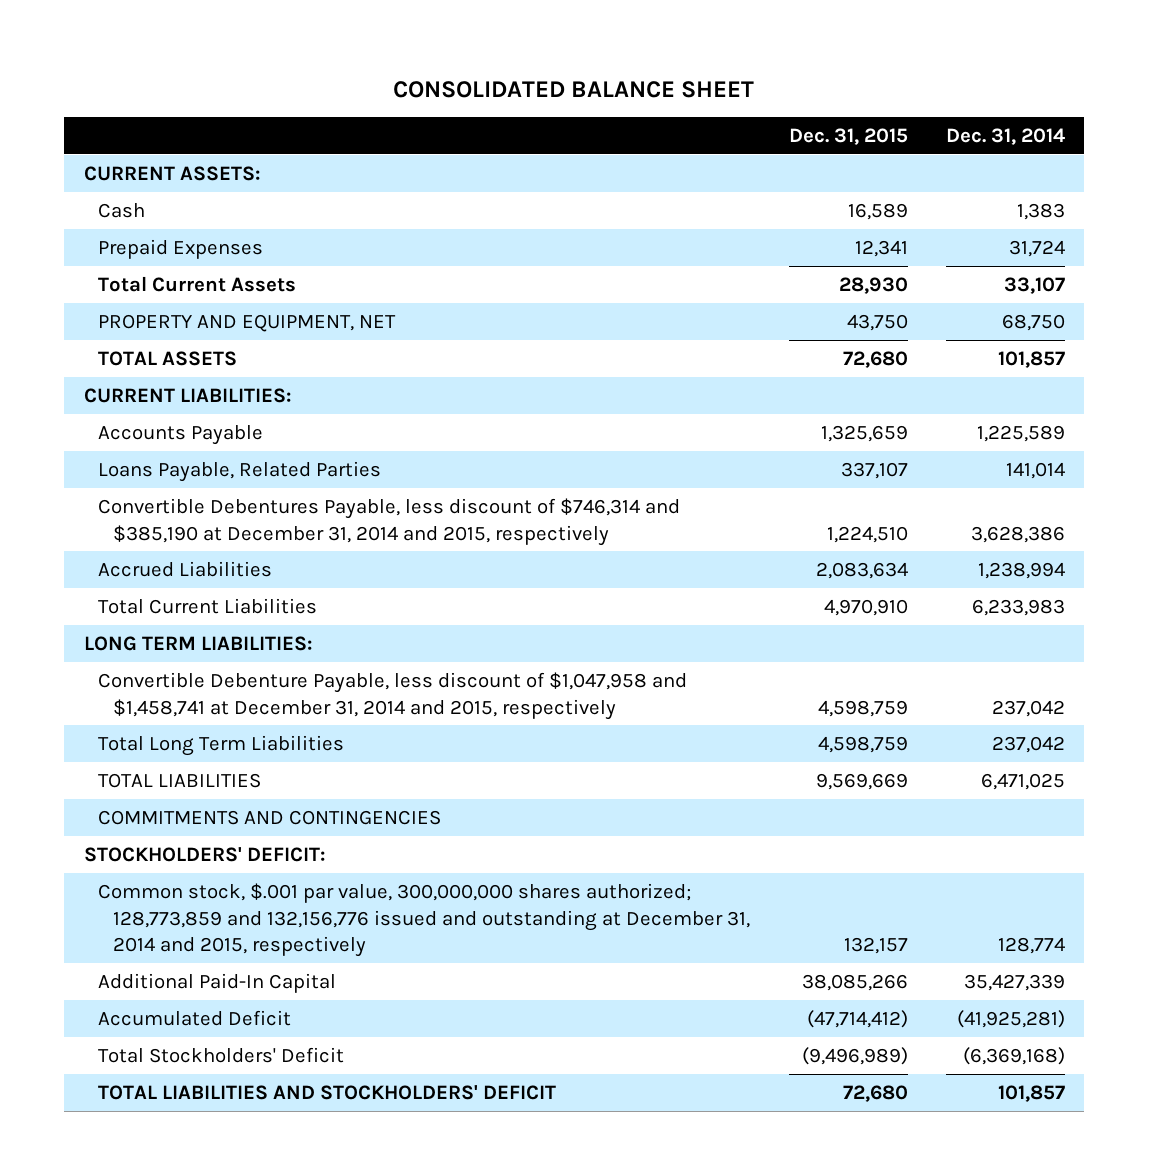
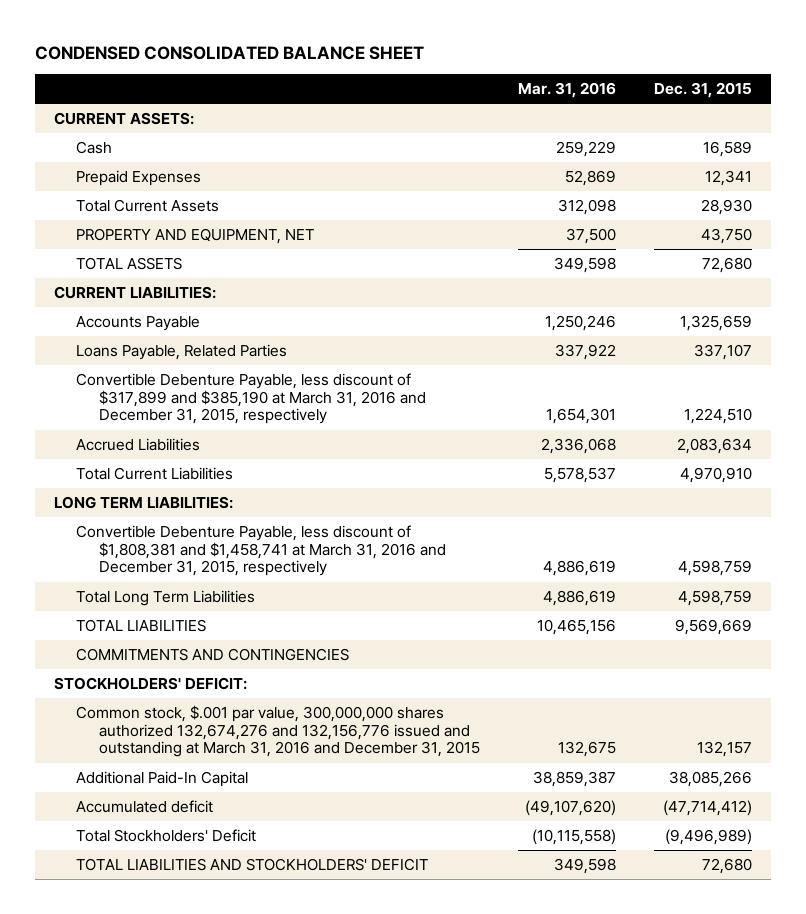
[393,80,755,98] CONSOLIDATED BALANCE SHEET -> [34,45,424,60] CONDENSED CONSOLIDATED BALANCE SHEET
[946,128,1066,146] Dec. 31, 2014 -> none
none -> [517,81,616,98] Mar. 31, 2016
[98,497,681,546] Convertible Debentures Payable, less discount of $746,314 and $385,190 at December 31, 2014 and 2015, respectively -> [76,372,426,425] Convertible Debenture Payable, less discount of $317,899 and $385,190 at March 31, 2016 and December 31, 2015, respectively
[98,671,688,720] Convertible Debenture Payable, less discount of $1,047,958 and $1,458,741 at December 31, 2014 and 2015, respectively -> [76,524,446,577] Convertible Debenture Payable, less discount of $1,808,381 and $1,458,741 at March 31, 2016 and December 31, 2015, respectively
[98,882,751,958] Common stock, $.001 par value, 300,000,000 shares authorized; 128,773,859 and 132,156,776 issued and outstanding at December 31, 2014 and 2015, respectively -> [76,704,480,758] Common stock, $.001 par value, 300,000,000 shares authorized 132,674,276 and 132,156,776 issued and outstanding at March 31, 2016 and December 31, 2015
[98,1009,292,1026] Accumulated Deficit -> [76,799,214,813] Accumulated deficit

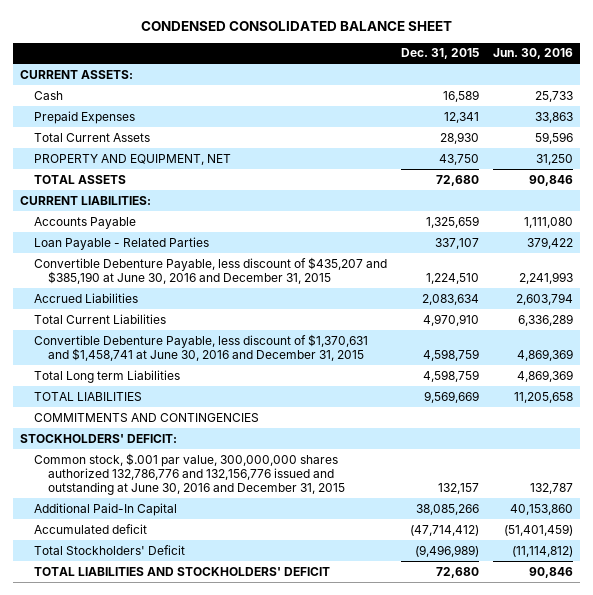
[517,81,616,98] Mar. 31, 2016 -> none
none -> [493,48,574,60] Jun. 30, 2016
[76,343,288,360] Loans Payable, Related Parties -> [33,236,209,250] Loan Payable - Related Parties
[76,372,426,425] Convertible Debenture Payable, less discount of $317,899 and $385,190 at March 31, 2016 and December 31, 2015, respectively -> [33,256,387,284] Convertible Debenture Payable, less discount of $435,207 and $385,190 at June 30, 2016 and December 31, 2015
[53,495,233,509] LONG TERM LIABILITIES: -> none
[76,524,446,577] Convertible Debenture Payable, less discount of $1,808,381 and $1,458,741 at March 31, 2016 and December 31, 2015, respectively -> [33,333,368,361] Convertible Debenture Payable, less discount of $1,370,631 and $1,458,741 at June 30, 2016 and December 31, 2015
[76,589,256,606] Total Long Term Liabilities -> [33,369,180,383] Total Long term Liabilities
[76,704,480,758] Common stock, $.001 par value, 300,000,000 shares authorized 132,674,276 and 132,156,776 issued and outstanding at March 31, 2016 and December 31, 2015 -> [33,452,345,495] Common stock, $.001 par value, 300,000,000 shares authorized 132,786,776 and 132,156,776 issued and outstanding at June 30, 2016 and December 31, 2015

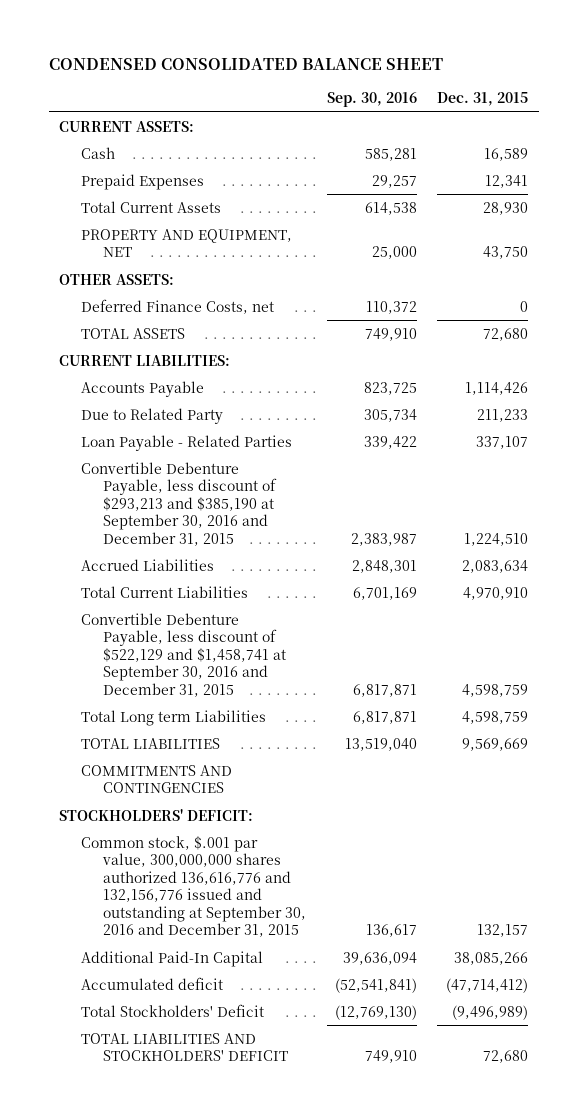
[493,48,574,60] Jun. 30, 2016 -> none
none -> [326,92,417,108] Sep. 30, 2016
none -> [58,273,174,285] OTHER ASSETS:
none -> [81,298,275,314] Deferred Finance Costs, net
[426,215,480,228] 1,325,659 -> [465,381,529,395] 1,114,426
none -> [81,407,224,424] Due to Related Party
[33,256,387,284] Convertible Debenture Payable, less discount of $435,207 and $385,190 at June 30, 2016 and December 31, 2015 -> [81,461,278,546] Convertible Debenture Payable, less discount of $293,213 and $385,190 at September 30, 2016 and December 31, 2015
[33,333,368,361] Convertible Debenture Payable, less discount of $1,370,631 and $1,458,741 at June 30, 2016 and December 31, 2015 -> [81,612,287,697] Convertible Debenture Payable, less discount of $522,129 and $1,458,741 at September 30, 2016 and December 31, 2015
[33,452,345,495] Common stock, $.001 par value, 300,000,000 shares authorized 132,786,776 and 132,156,776 issued and outstanding at June 30, 2016 and December 31, 2015 -> [81,835,307,938] Common stock, $.001 par value, 300,000,000 shares authorized 136,616,776 and 132,156,776 issued and outstanding at September 30, 2016 and December 31, 2015

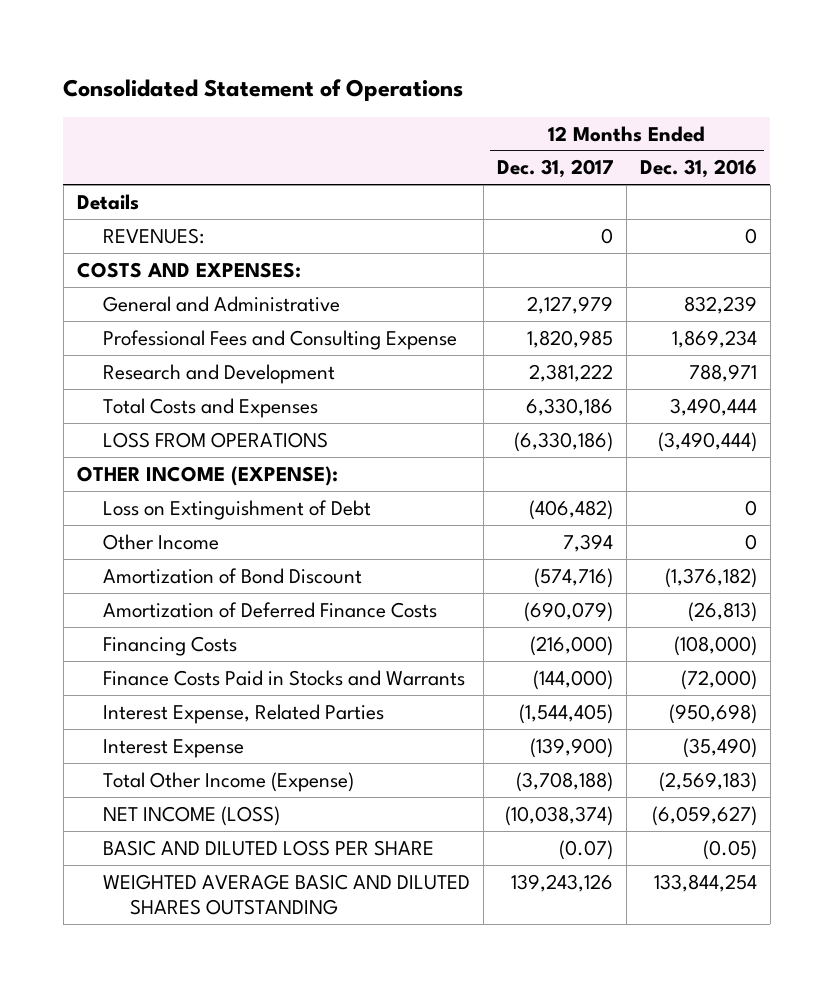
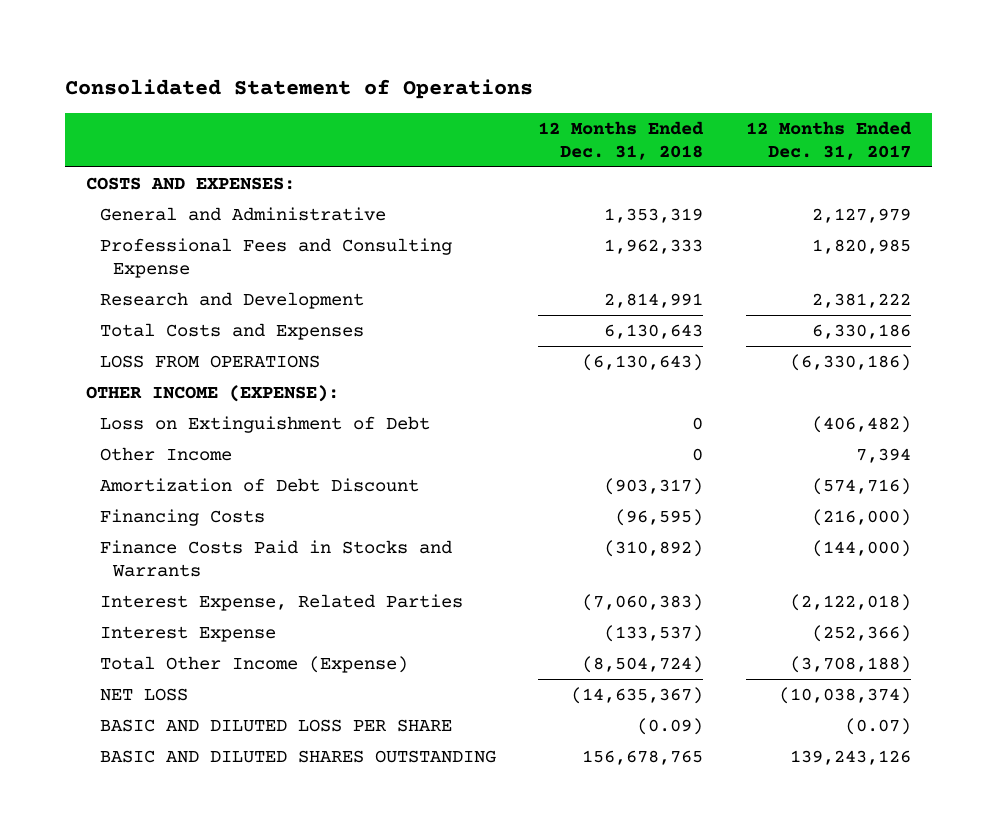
[640,159,758,179] Dec. 31, 2016 -> none
none -> [538,121,705,161] 12 Months Ended Dec. 31, 2018
[76,193,139,210] Details -> none
[103,227,205,244] REVENUES: -> none
[103,601,438,618] Amortization of Deferred Finance Costs -> none
[103,567,363,584] Amortization of Bond Discount -> [99,477,419,492] Amortization of Debt Discount
[519,703,614,724] (1,544,405) -> [790,593,912,611] (2,122,018)
[530,737,614,758] (139,900) -> [812,624,912,642] (252,366)
[103,805,281,826] NET INCOME (LOSS) -> [99,687,188,701] NET LOSS
[103,873,471,915] WEIGHTED AVERAGE BASIC AND DILUTED SHARES OUTSTANDING -> [99,749,496,763] BASIC AND DILUTED SHARES OUTSTANDING

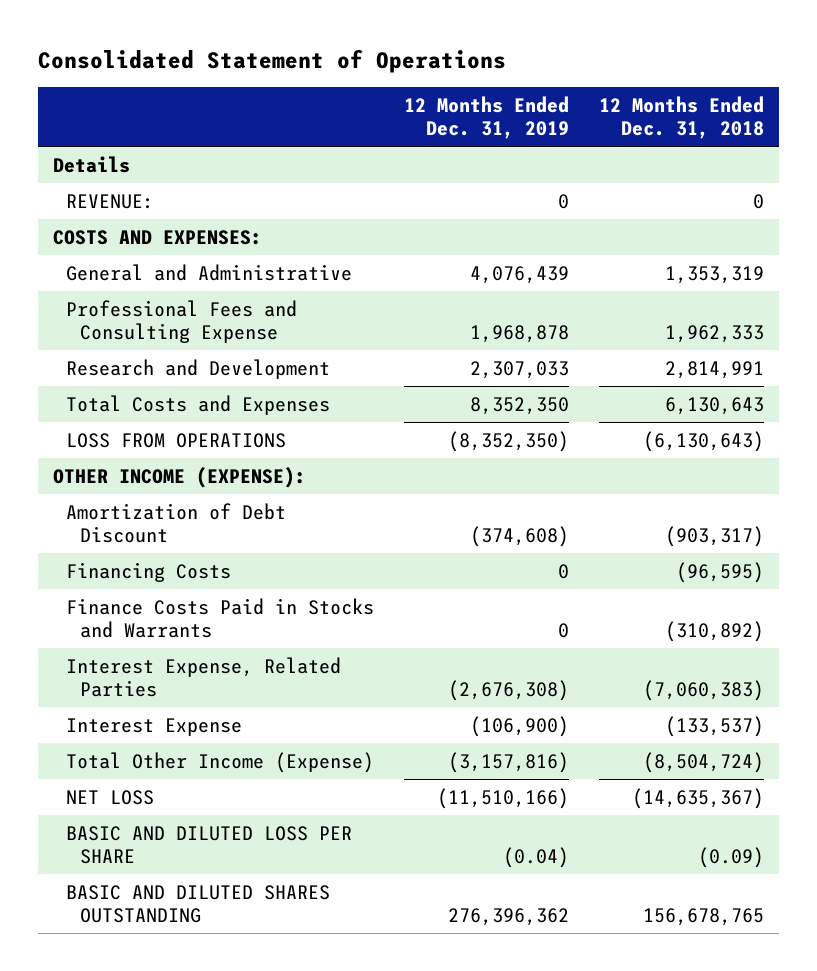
[746,121,913,161] 12 Months Ended Dec. 31, 2017 -> none
none -> [404,96,570,140] 12 Months Ended Dec. 31, 2019
none -> [52,155,130,173] Details
none -> [66,193,155,209] REVENUE:
[99,415,430,433] Loss on Extinguishment of Debt -> none
[99,446,232,461] Other Income -> none

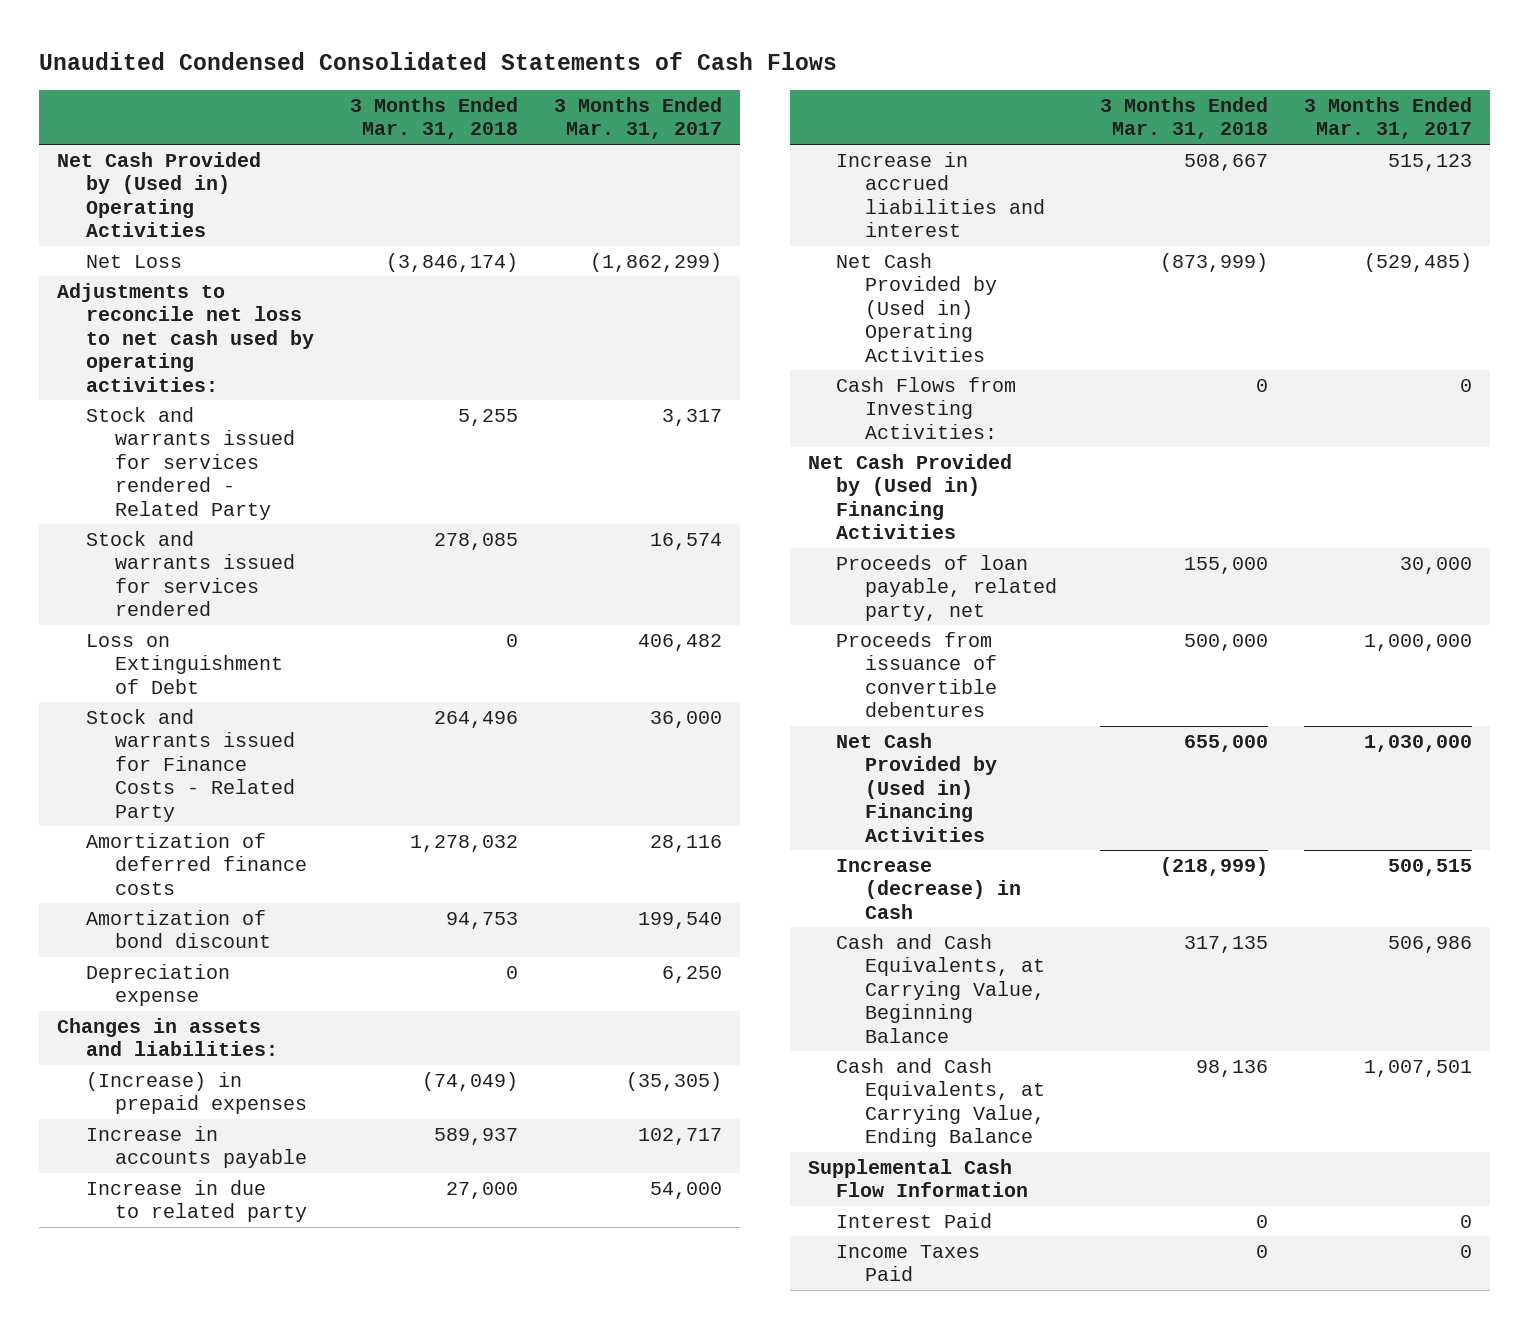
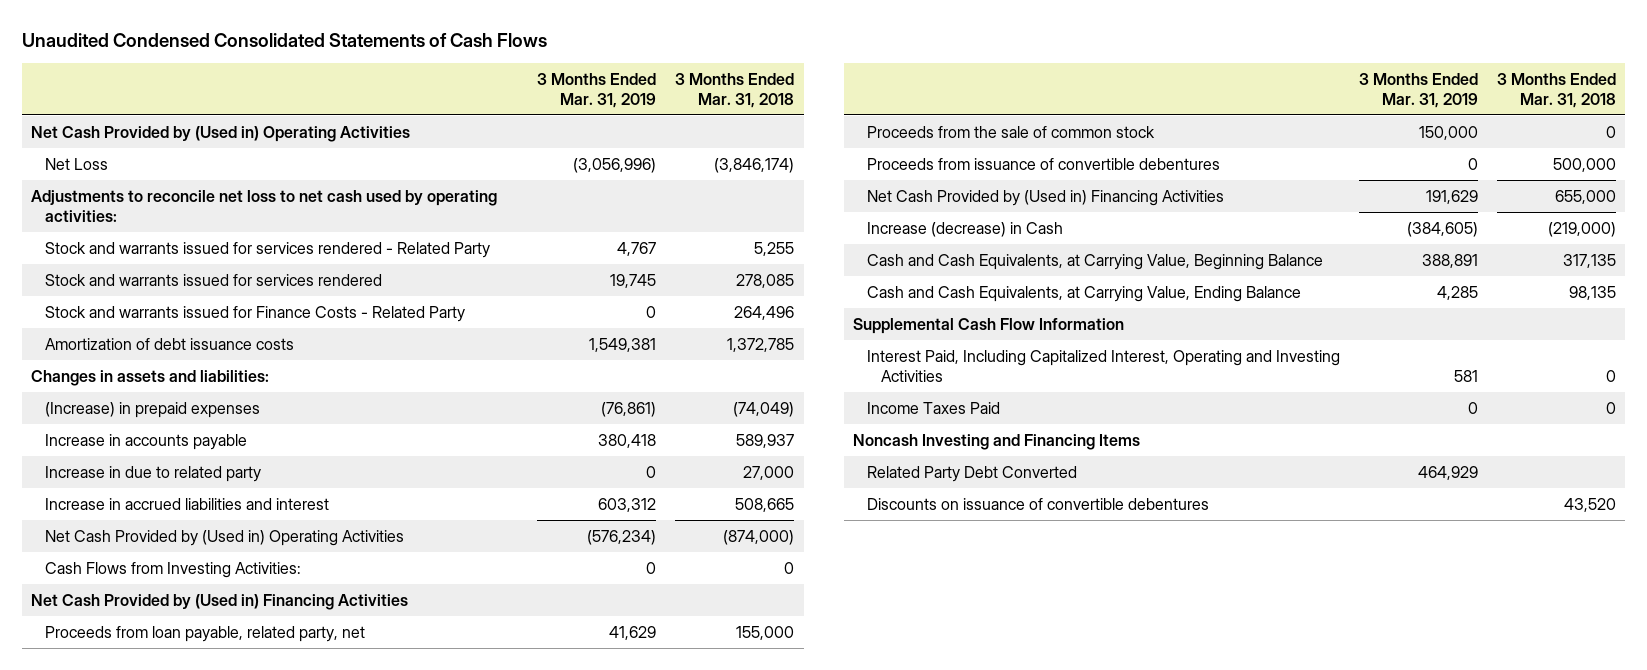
[553,96,722,140] 3 Months Ended Mar. 31, 2017 -> none
none -> [537,72,657,108] 3 Months Ended Mar. 31, 2019
[86,633,283,694] Loss on Extinguishment of Debt -> none
[86,832,307,895] Amortization of deferred finance costs -> none
[86,963,231,1007] Depreciation expense -> none
[86,909,271,949] Amortization of bond discount -> [45,337,295,350] Amortization of debt issuance costs
[446,911,519,929] 94,753 -> [727,337,795,352] 1,372,785
[1184,153,1269,171] 508,667 -> [735,497,795,512] 508,665
[1160,252,1269,272] (873,999) -> [723,529,795,545] (874,000)
[836,554,1058,621] Proceeds of loan payable, related party, net -> [45,625,366,642] Proceeds from loan payable, related party, net
none -> [866,125,1155,138] Proceeds from the sale of common stock
[1160,856,1269,876] (218,999) -> [1547,221,1616,237] (219,000)
[1196,1059,1269,1077] 98,136 -> [1568,285,1616,300] 98,135
[836,1212,993,1228] Interest Paid -> [866,349,1340,382] Interest Paid, Including Capitalized Interest, Operating and Investing Activities
none -> [853,433,1141,450] Noncash Investing and Financing Items
none -> [866,465,1077,482] Related Party Debt Converted
none -> [866,497,1209,510] Discounts on issuance of convertible debentures

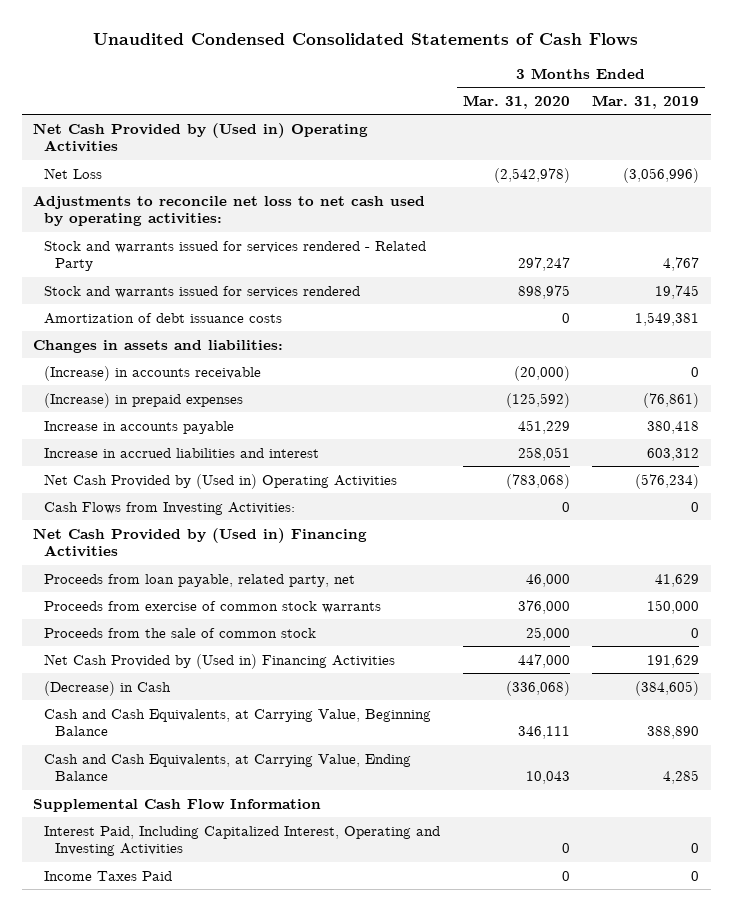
[675,72,795,108] 3 Months Ended Mar. 31, 2018 -> none
none -> [462,94,570,109] Mar. 31, 2020
[45,305,466,322] Stock and warrants issued for Finance Costs - Related Party -> none
none -> [43,365,261,381] (Increase) in accounts receivable
[45,465,262,482] Increase in due to related party -> none
[866,157,1220,170] Proceeds from issuance of convertible debentures -> none
none -> [43,600,381,613] Proceeds from exercise of common stock warrants
[1418,125,1478,140] 150,000 -> [691,627,700,638] 0
[866,221,1063,237] Increase (decrease) in Cash -> [43,680,171,696] (Decrease) in Cash
[1421,253,1478,268] 388,891 -> [647,726,700,740] 388,890
[1453,369,1478,382] 581 -> [691,843,700,854] 0
[853,433,1141,450] Noncash Investing and Financing Items -> none
[866,465,1077,482] Related Party Debt Converted -> none
[866,497,1209,510] Discounts on issuance of convertible debentures -> none

